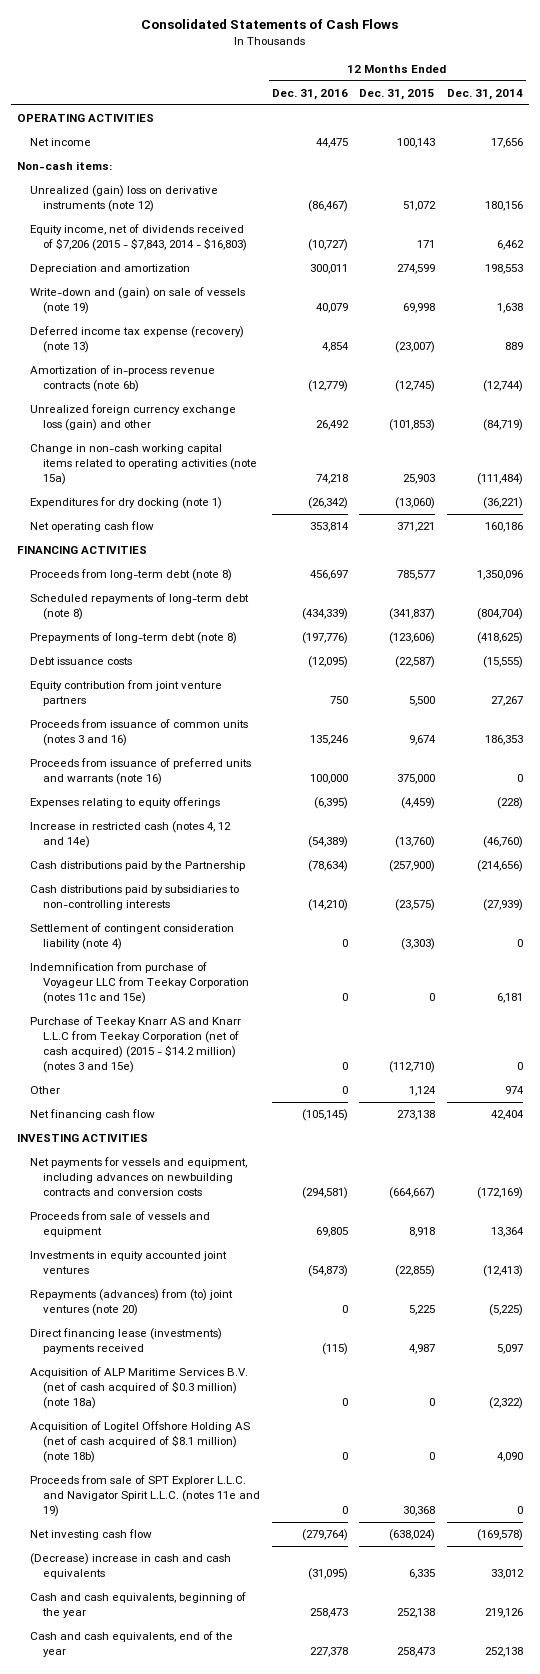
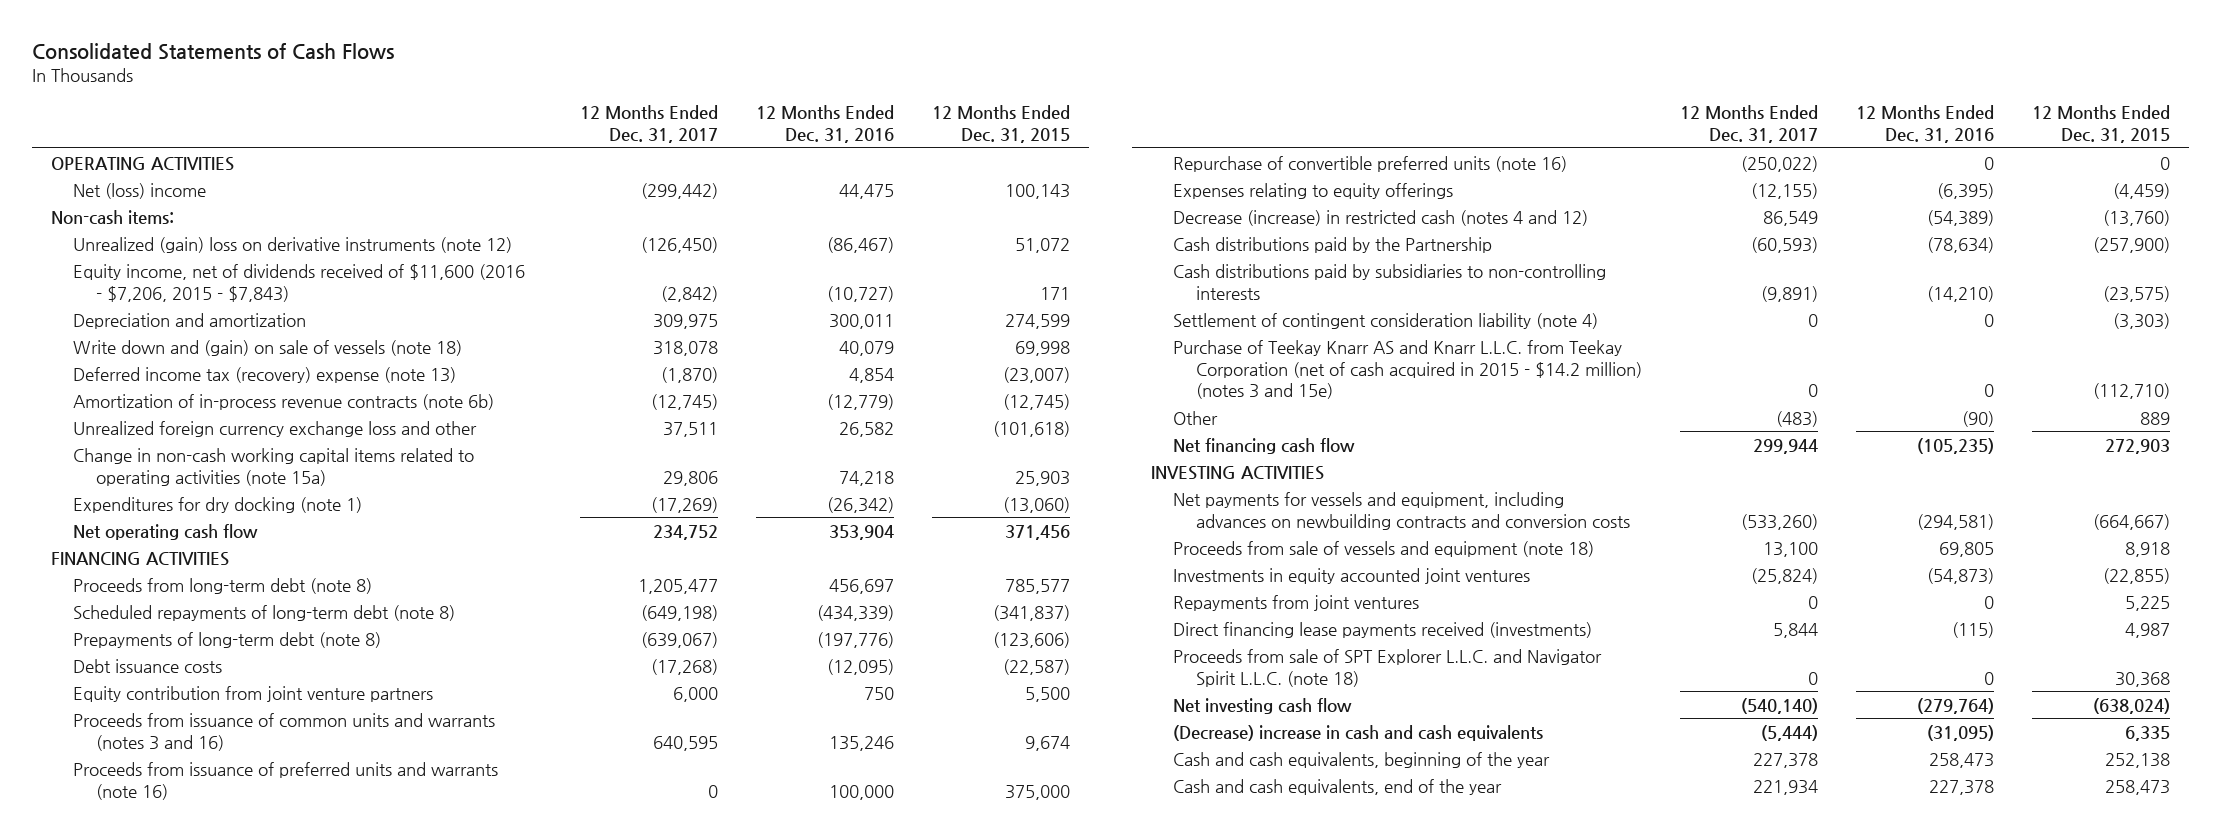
[446,88,523,100] Dec. 31, 2014 -> none
none -> [579,105,718,143] 12 Months Ended Dec. 31, 2017
[30,138,92,147] Net income -> [73,182,207,199] Net (loss) income
[30,224,248,252] Equity income, net of dividends received of $7,206 (2015 - $7,843, 2014 - $16,803) -> [73,263,526,302] Equity income, net of dividends received of $11,600 (2016 - $7,206, 2015 - $7,843)
[30,287,246,315] Write-down and (gain) on sale of vessels (note 19) -> [73,339,463,356] Write down and (gain) on sale of vessels (note 18)
[30,326,245,354] Deferred income tax expense (recovery) (note 13) -> [73,366,457,383] Deferred income tax (recovery) expense (note 13)
[30,404,237,432] Unrealized foreign currency exchange loss (gain) and other -> [73,420,478,437] Unrealized foreign currency exchange loss and other
[315,420,349,431] 26,492 -> [838,421,894,437] 26,582
[389,419,436,432] (101,853) -> [992,420,1070,437] (101,618)
[309,522,349,533] 353,814 -> [828,524,894,540] 353,904
[397,522,436,533] 371,221 -> [1004,524,1070,540] 371,456
[30,719,249,747] Proceeds from issuance of common units (notes 3 and 16) -> [73,712,496,751] Proceeds from issuance of common units and warrants (notes 3 and 16)
none -> [1173,155,1568,172] Repurchase of convertible preferred units (note 16)
[30,821,232,849] Increase in restricted cash (notes 4, 12 and 14e) -> [1173,209,1589,226] Decrease (increase) in restricted cash (notes 4 and 12)
[30,962,250,1005] Indemnification from purchase of Voyageur LLC from Teekay Corporation (notes 11c and 15e) -> none
[30,1016,242,1074] Purchase of Teekay Knarr AS and Knarr L.L.C from Teekay Corporation (net of cash acquired) (2015 - $14.2 million) (notes 3 and 15e) -> [1173,339,1642,400] Purchase of Teekay Knarr AS and Knarr L.L.C. from Teekay Corporation (net of cash acquired in 2015 - $14.2 million) (notes 3 and 15e)
[341,1086,348,1095] 0 -> [1961,410,1994,427] (90)
[409,1086,437,1097] 1,124 -> [2139,411,2170,425] 889
[301,1109,348,1122] (105,145) -> [1916,437,1994,454] (105,235)
[397,1110,436,1121] 273,138 -> [2104,438,2170,454] 272,903
[30,1211,211,1238] Proceeds from sale of vessels and equipment -> [1173,540,1595,557] Proceeds from sale of vessels and equipment (note 18)
[30,1367,249,1410] Acquisition of ALP Maritime Services B.V. (net of cash acquired of $0.3 million) (note 18a) -> none
[30,1421,251,1464] Acquisition of Logitel Offshore Holding AS (net of cash acquired of $8.1 million) (note 18b) -> none
[30,1289,234,1317] Repayments (advances) from (to) joint ventures (note 20) -> [1173,594,1420,611] Repayments from joint ventures
[30,1328,223,1355] Direct financing lease (investments) payments received -> [1173,621,1593,638] Direct financing lease payments received (investments)
[30,1475,261,1518] Proceeds from sale of SPT Explorer L.L.C. and Navigator Spirit L.L.C. (notes 11e and 19) -> [1173,648,1603,687] Proceeds from sale of SPT Explorer L.L.C. and Navigator Spirit L.L.C. (note 18)

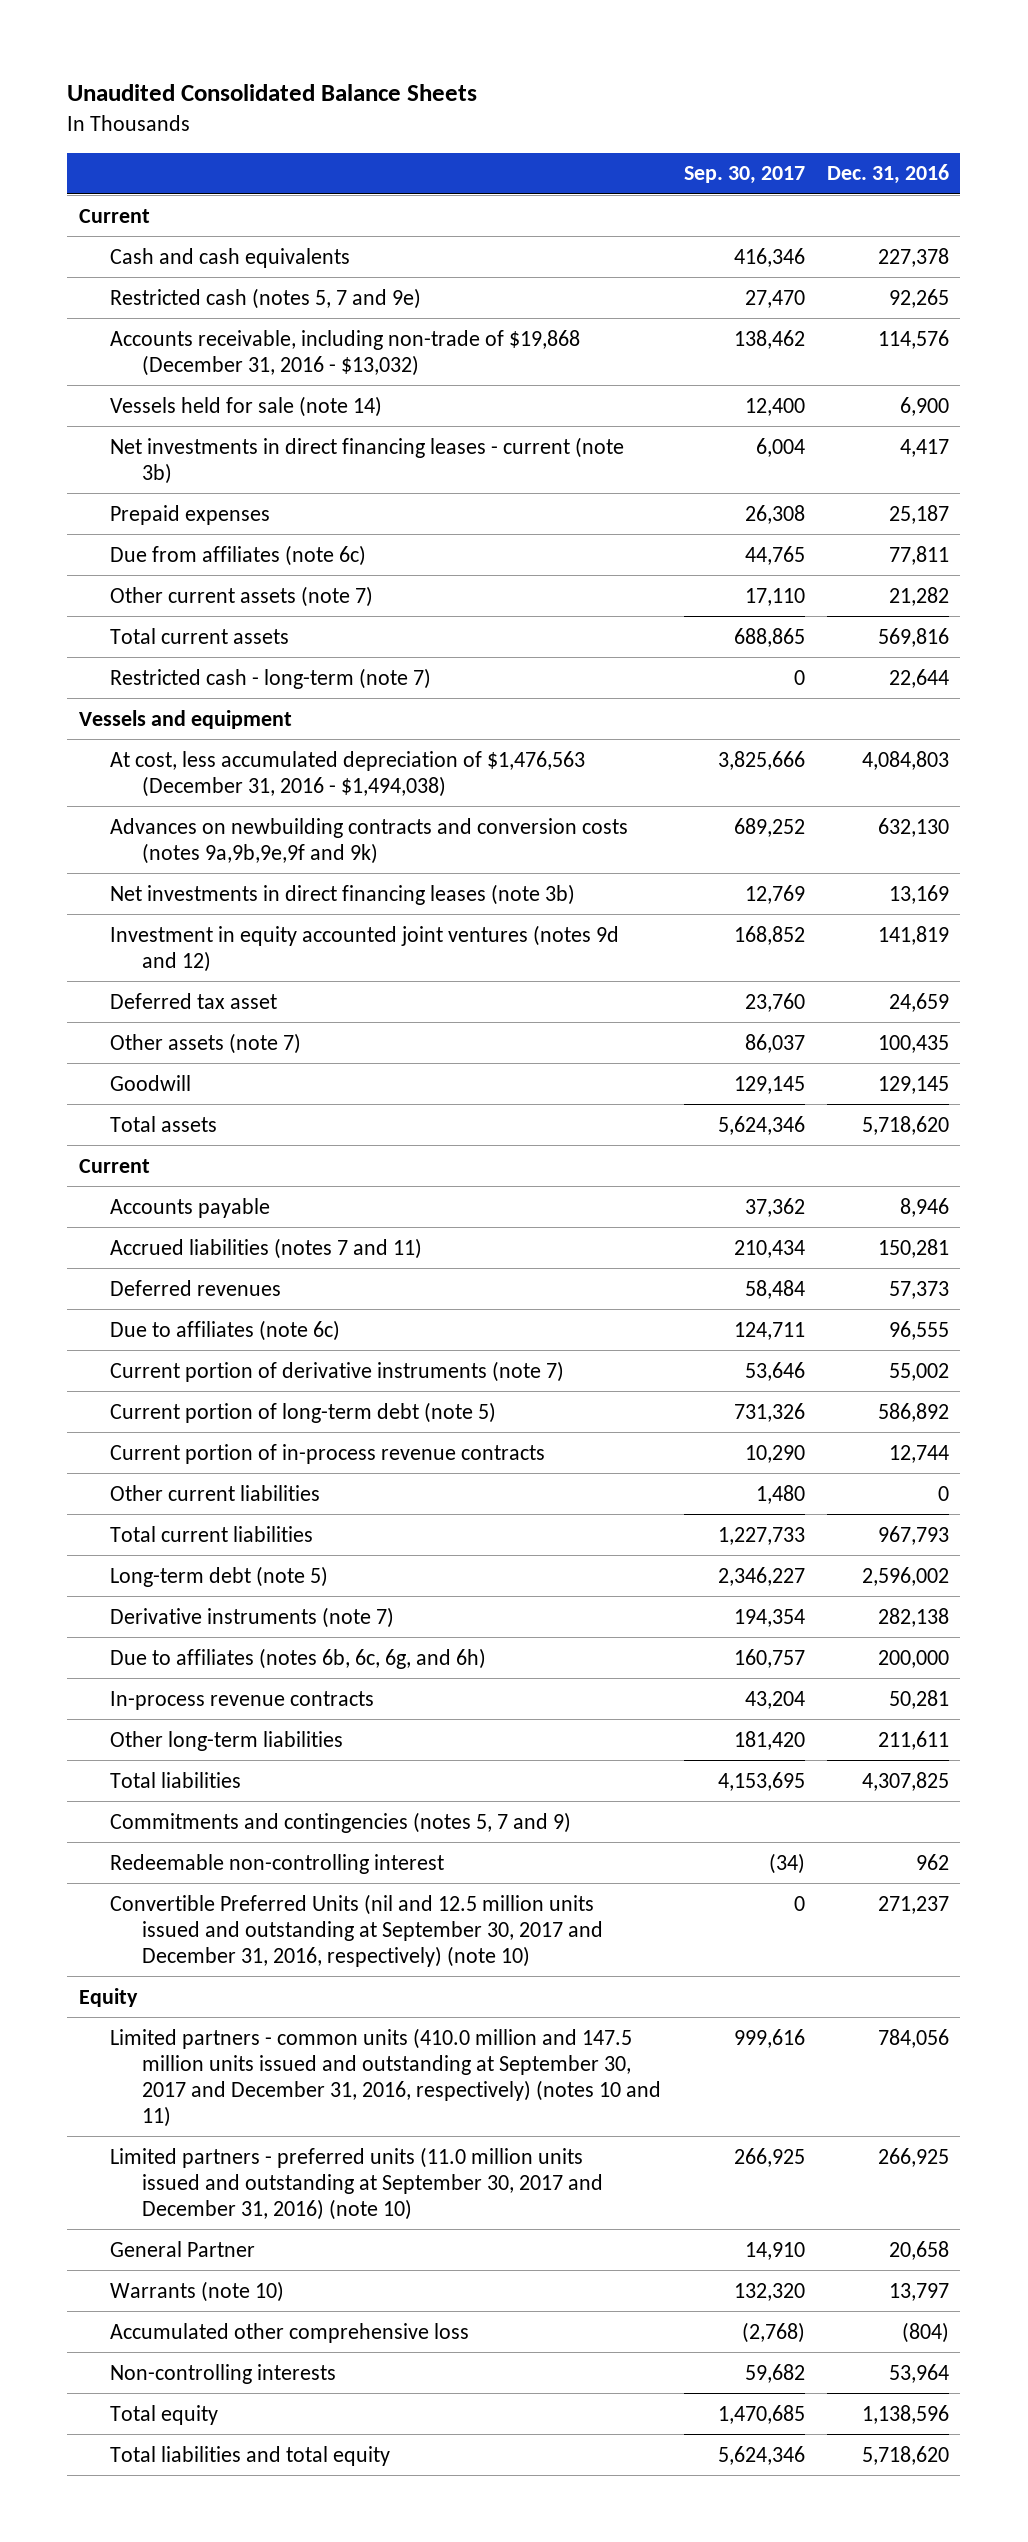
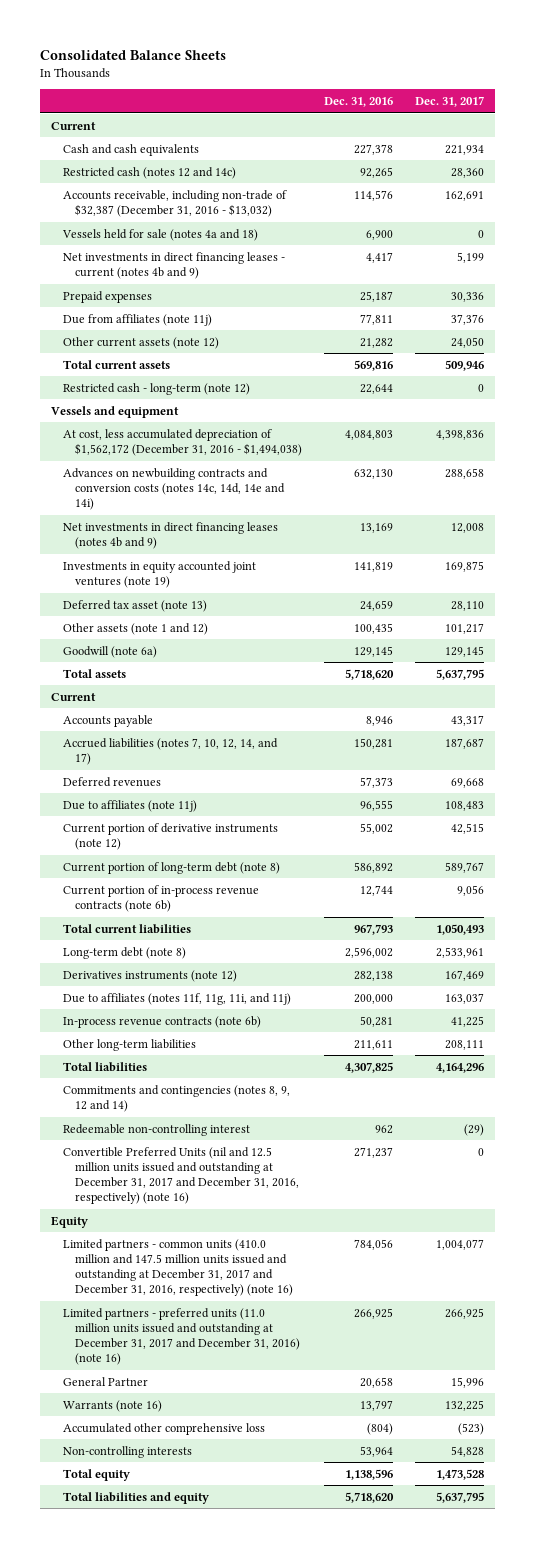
[67,84,478,102] Unaudited Consolidated Balance Sheets -> [40,49,227,60] Consolidated Balance Sheets
[683,166,805,185] Sep. 30, 2017 -> none
none -> [414,96,484,108] Dec. 31, 2017
[110,287,422,309] Restricted cash (notes 5, 7 and 9e) -> [62,166,236,179] Restricted cash (notes 12 and 14c)
[110,329,581,376] Accounts receivable, including non-trade of $19,868 (December 31, 2016 - $13,032) -> [62,189,287,217] Accounts receivable, including non-trade of $32,387 (December 31, 2016 - $13,032)
[110,395,383,417] Vessels held for sale (note 14) -> [61,228,258,241] Vessels held for sale (notes 4a and 18)
[110,436,625,484] Net investments in direct financing leases - current (note 3b) -> [62,251,285,279] Net investments in direct financing leases - current (notes 4b and 9)
[110,544,367,566] Due from affiliates (note 6c) -> [62,313,212,326] Due from affiliates (note 11j)
[110,585,374,607] Other current assets (note 7) -> [62,336,219,349] Other current assets (note 12)
[110,667,432,689] Restricted cash - long-term (note 7) -> [62,382,250,395] Restricted cash - long-term (note 12)
[110,750,586,797] At cost, less accumulated depreciation of $1,476,563 (December 31, 2016 - $1,494,038) -> [62,428,302,456] At cost, less accumulated depreciation of $1,562,172 (December 31, 2016 - $1,494,038)
[110,817,629,864] Advances on newbuilding contracts and conversion costs (notes 9a,9b,9e,9f and 9k) -> [62,467,285,511] Advances on newbuilding contracts and conversion costs (notes 14c, 14d, 14e and 14i)
[110,883,576,905] Net investments in direct financing leases (note 3b) -> [62,521,278,549] Net investments in direct financing leases (notes 4b and 9)
[110,924,620,972] Investment in equity accounted joint ventures (notes 9d and 12) -> [62,560,256,588] Investments in equity accounted joint ventures (note 19)
[110,992,278,1009] Deferred tax asset -> [62,599,207,612] Deferred tax asset (note 13)
[110,1032,302,1054] Other assets (note 7) -> [62,622,208,635] Other assets (note 1 and 12)
[110,1074,192,1091] Goodwill -> [62,645,157,658] Goodwill (note 6a)
[110,1237,423,1259] Accrued liabilities (notes 7 and 11) -> [62,737,278,765] Accrued liabilities (notes 7, 10, 12, 14, and 17)
[110,1484,321,1501] Other current liabilities -> none
[110,1319,341,1341] Due to affiliates (note 6c) -> [62,799,197,812] Due to affiliates (note 11j)
[110,1360,565,1382] Current portion of derivative instruments (note 7) -> [62,822,278,850] Current portion of derivative instruments (note 12)
[110,1401,497,1423] Current portion of long-term debt (note 5) -> [62,861,280,874] Current portion of long-term debt (note 8)
[110,1443,546,1464] Current portion of in-process revenue contracts -> [62,884,259,912] Current portion of in-process revenue contracts (note 6b)
[110,1565,329,1587] Long-term debt (note 5) -> [62,946,186,959] Long-term debt (note 8)
[110,1606,395,1628] Derivative instruments (note 7) -> [62,969,237,982] Derivatives instruments (note 12)
[110,1647,487,1669] Due to affiliates (notes 6b, 6c, 6g, and 6h) -> [62,992,291,1005] Due to affiliates (notes 11f, 11g, 11i, and 11j)
[110,1690,375,1710] In-process revenue contracts -> [62,1015,261,1028] In-process revenue contracts (note 6b)
[110,1811,572,1833] Commitments and contingencies (notes 5, 7 and 9) -> [62,1084,290,1112] Commitments and contingencies (notes 8, 9, 12 and 14)
[110,1893,604,1967] Convertible Preferred Units (nil and 12.5 million units issued and outstanding at September 30, 2017 and December 31, 2016, respectively) (note 10) -> [62,1146,299,1205] Convertible Preferred Units (nil and 12.5 million units issued and outstanding at December 31, 2017 and December 31, 2016, respectively) (note 16)
[110,2027,662,2127] Limited partners - common units (410.0 million and 147.5 million units issued and outstanding at September 30, 2017 and December 31, 2016, respectively) (notes 10 and 11) -> [62,1238,293,1297] Limited partners - common units (410.0 million and 147.5 million units issued and outstanding at December 31, 2017 and December 31, 2016, respectively) (note 16)
[110,2146,604,2220] Limited partners - preferred units (11.0 million units issued and outstanding at September 30, 2017 and December 31, 2016) (note 10) -> [62,1307,300,1366] Limited partners - preferred units (11.0 million units issued and outstanding at December 31, 2017 and December 31, 2016) (note 16)
[110,2280,285,2302] Warrants (note 10) -> [62,1399,162,1412] Warrants (note 16)
[110,2445,391,2466] Total liabilities and total equity -> [62,1491,209,1504] Total liabilities and equity

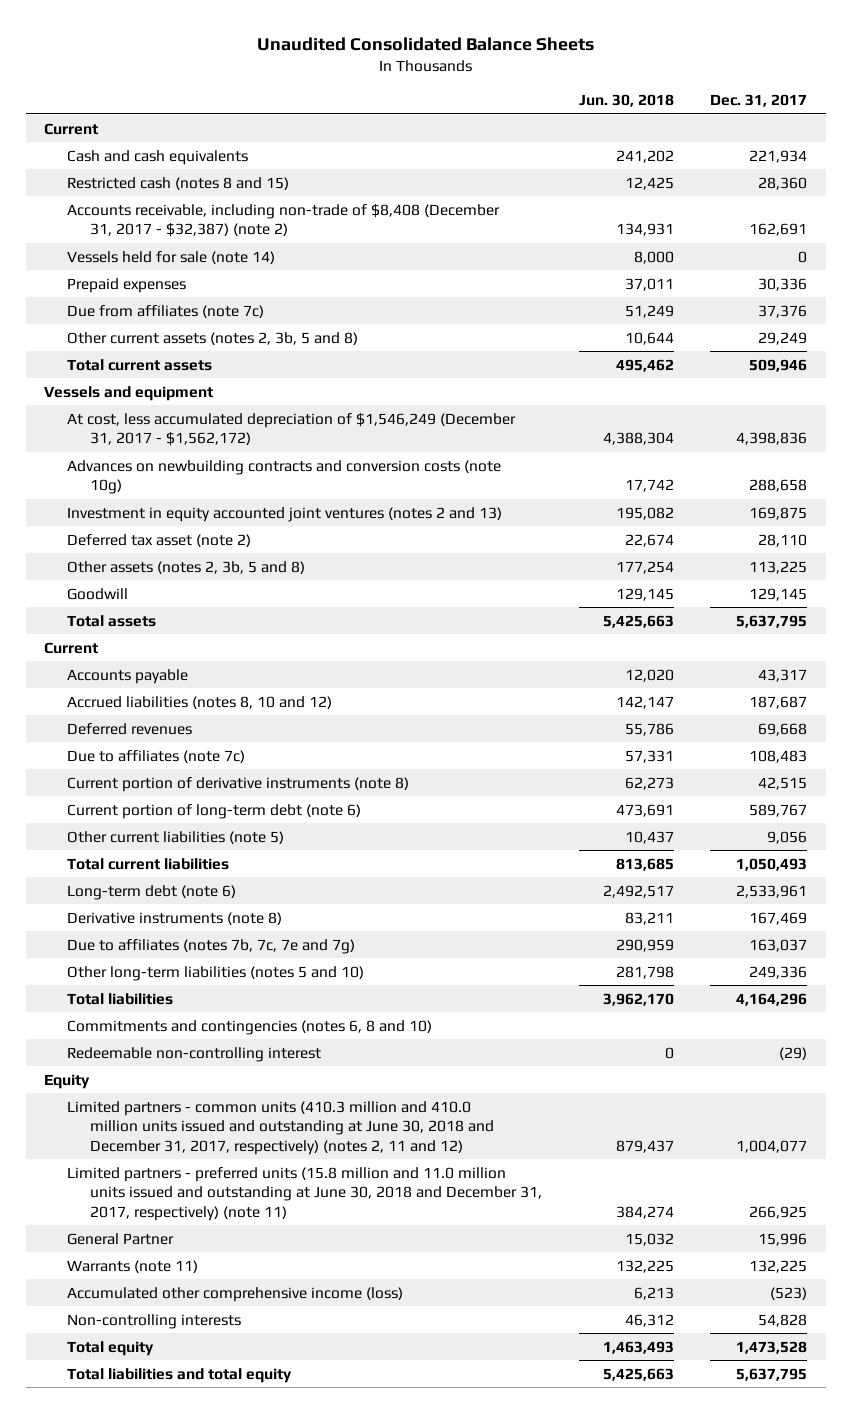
[40,49,227,60] Consolidated Balance Sheets -> [256,37,594,52] Unaudited Consolidated Balance Sheets
[323,97,393,108] Dec. 31, 2016 -> none
none -> [578,94,674,108] Jun. 30, 2018
[62,251,285,279] Net investments in direct financing leases - current (notes 4b and 9) -> none
[62,166,236,179] Restricted cash (notes 12 and 14c) -> [67,176,290,190] Restricted cash (notes 8 and 15)
[62,189,287,217] Accounts receivable, including non-trade of $32,387 (December 31, 2016 - $13,032) -> [67,203,501,238] Accounts receivable, including non-trade of $8,408 (December 31, 2017 - $32,387) (note 2)
[61,228,258,241] Vessels held for sale (notes 4a and 18) -> [67,250,276,264] Vessels held for sale (note 14)
[62,313,212,326] Due from affiliates (note 11j) -> [67,304,265,318] Due from affiliates (note 7c)
[62,336,219,349] Other current assets (note 12) -> [67,331,359,345] Other current assets (notes 2, 3b, 5 and 8)
[450,336,484,348] 24,050 -> [758,331,808,345] 29,249
[62,382,250,395] Restricted cash - long-term (note 12) -> none
[62,521,278,549] Net investments in direct financing leases (notes 4b and 9) -> none
[62,428,302,456] At cost, less accumulated depreciation of $1,562,172 (December 31, 2016 - $1,494,038) -> [67,412,517,447] At cost, less accumulated depreciation of $1,546,249 (December 31, 2017 - $1,562,172)
[62,467,285,511] Advances on newbuilding contracts and conversion costs (notes 14c, 14d, 14e and 14i) -> [67,459,502,495] Advances on newbuilding contracts and conversion costs (note 10g)
[62,560,256,588] Investments in equity accounted joint ventures (note 19) -> [67,506,503,522] Investment in equity accounted joint ventures (notes 2 and 13)
[62,599,207,612] Deferred tax asset (note 13) -> [67,533,252,547] Deferred tax asset (note 2)
[62,622,208,635] Other assets (note 1 and 12) -> [67,560,306,574] Other assets (notes 2, 3b, 5 and 8)
[444,622,484,634] 101,217 -> [749,560,808,574] 113,225
[62,645,157,658] Goodwill (note 6a) -> [67,587,129,600] Goodwill
[62,737,278,765] Accrued liabilities (notes 7, 10, 12, 14, and 17) -> [67,695,333,709] Accrued liabilities (notes 8, 10 and 12)
[62,799,197,812] Due to affiliates (note 11j) -> [67,749,246,763] Due to affiliates (note 7c)
[62,822,278,850] Current portion of derivative instruments (note 12) -> [67,776,410,792] Current portion of derivative instruments (note 8)
[62,861,280,874] Current portion of long-term debt (note 8) -> [67,803,362,819] Current portion of long-term debt (note 6)
[62,884,259,912] Current portion of in-process revenue contracts (note 6b) -> [67,830,285,844] Other current liabilities (note 5)
[62,1015,261,1028] In-process revenue contracts (note 6b) -> none
[62,946,186,959] Long-term debt (note 8) -> [67,884,237,900] Long-term debt (note 6)
[62,969,237,982] Derivatives instruments (note 12) -> [67,911,283,925] Derivative instruments (note 8)
[62,992,291,1005] Due to affiliates (notes 11f, 11g, 11i, and 11j) -> [67,938,356,954] Due to affiliates (notes 7b, 7c, 7e and 7g)
[62,1038,196,1051] Other long-term liabilities -> [67,965,365,981] Other long-term liabilities (notes 5 and 10)
[444,1039,484,1050] 208,111 -> [749,965,808,979] 249,336
[62,1084,290,1112] Commitments and contingencies (notes 8, 9, 12 and 14) -> [67,1019,433,1035] Commitments and contingencies (notes 6, 8 and 10)
[62,1146,299,1205] Convertible Preferred Units (nil and 12.5 million units issued and outstanding at December 31, 2017 and December 31, 2016, respectively) (note 16) -> none
[62,1238,293,1297] Limited partners - common units (410.0 million and 147.5 million units issued and outstanding at December 31, 2017 and December 31, 2016, respectively) (note 16) -> [67,1100,494,1155] Limited partners - common units (410.3 million and 410.0 million units issued and outstanding at June 30, 2018 and December 31, 2017, respectively) (notes 2, 11 and 12)
[62,1307,300,1366] Limited partners - preferred units (11.0 million units issued and outstanding at December 31, 2017 and December 31, 2016) (note 16) -> [67,1166,542,1221] Limited partners - preferred units (15.8 million and 11.0 million units issued and outstanding at June 30, 2018 and December 31, 2017, respectively) (note 11)
[62,1399,162,1412] Warrants (note 16) -> [67,1259,199,1273] Warrants (note 11)
[62,1422,265,1435] Accumulated other comprehensive loss -> [67,1286,404,1302] Accumulated other comprehensive income (loss)
[62,1491,209,1504] Total liabilities and equity -> [67,1367,293,1383] Total liabilities and total equity

